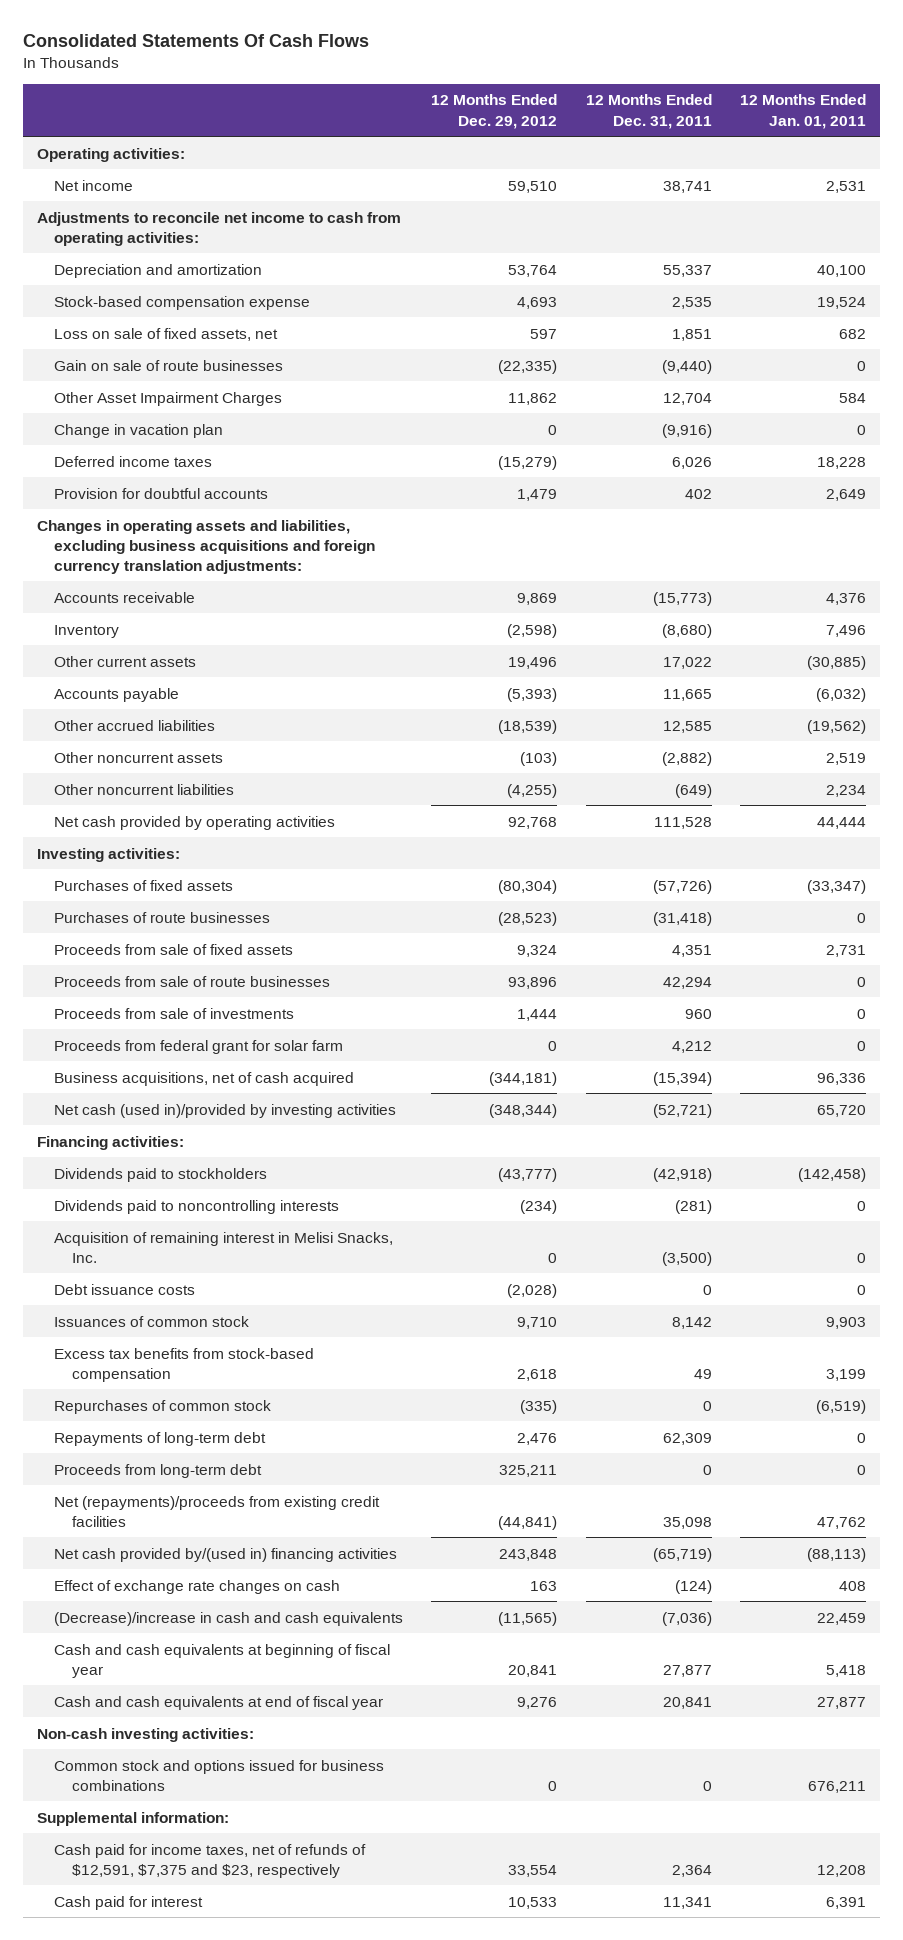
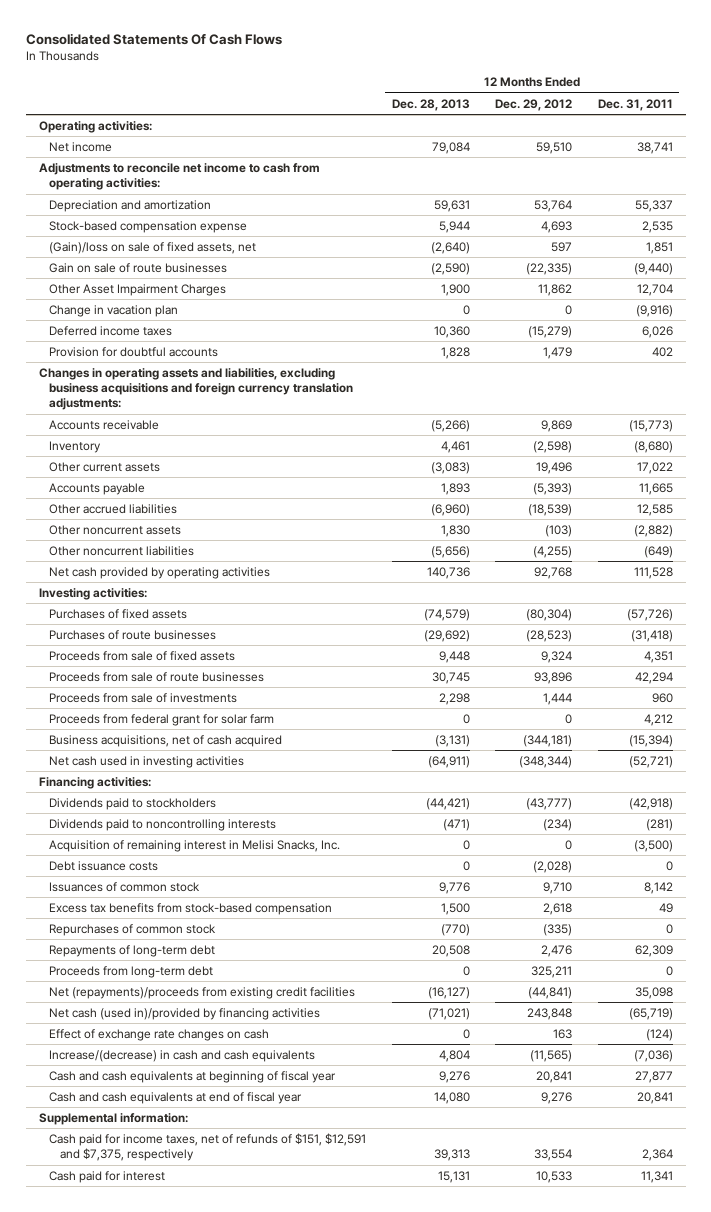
[739,94,866,129] 12 Months Ended Jan. 01, 2011 -> none
none -> [391,98,470,111] Dec. 28, 2013
[54,327,279,341] Loss on sale of fixed assets, net -> [49,241,257,254] (Gain)/loss on sale of fixed assets, net
[54,1103,397,1118] Net cash (used in)/provided by investing activities -> [49,755,245,768] Net cash used in investing activities
[54,1547,398,1562] Net cash provided by/(used in) financing activities -> [49,1007,321,1020] Net cash (used in)/provided by financing activities
[54,1611,404,1626] (Decrease)/increase in cash and cash equivalents -> [49,1049,316,1062] Increase/(decrease) in cash and cash equivalents
[36,1727,254,1742] Non-cash investing activities: -> none
[54,1759,385,1791] Common stock and options issued for business combinations -> none
[54,1843,367,1878] Cash paid for income taxes, net of refunds of $12,591, $7,375 and $23, respectively -> [49,1132,367,1162] Cash paid for income taxes, net of refunds of $151, $12,591 and $7,375, respectively

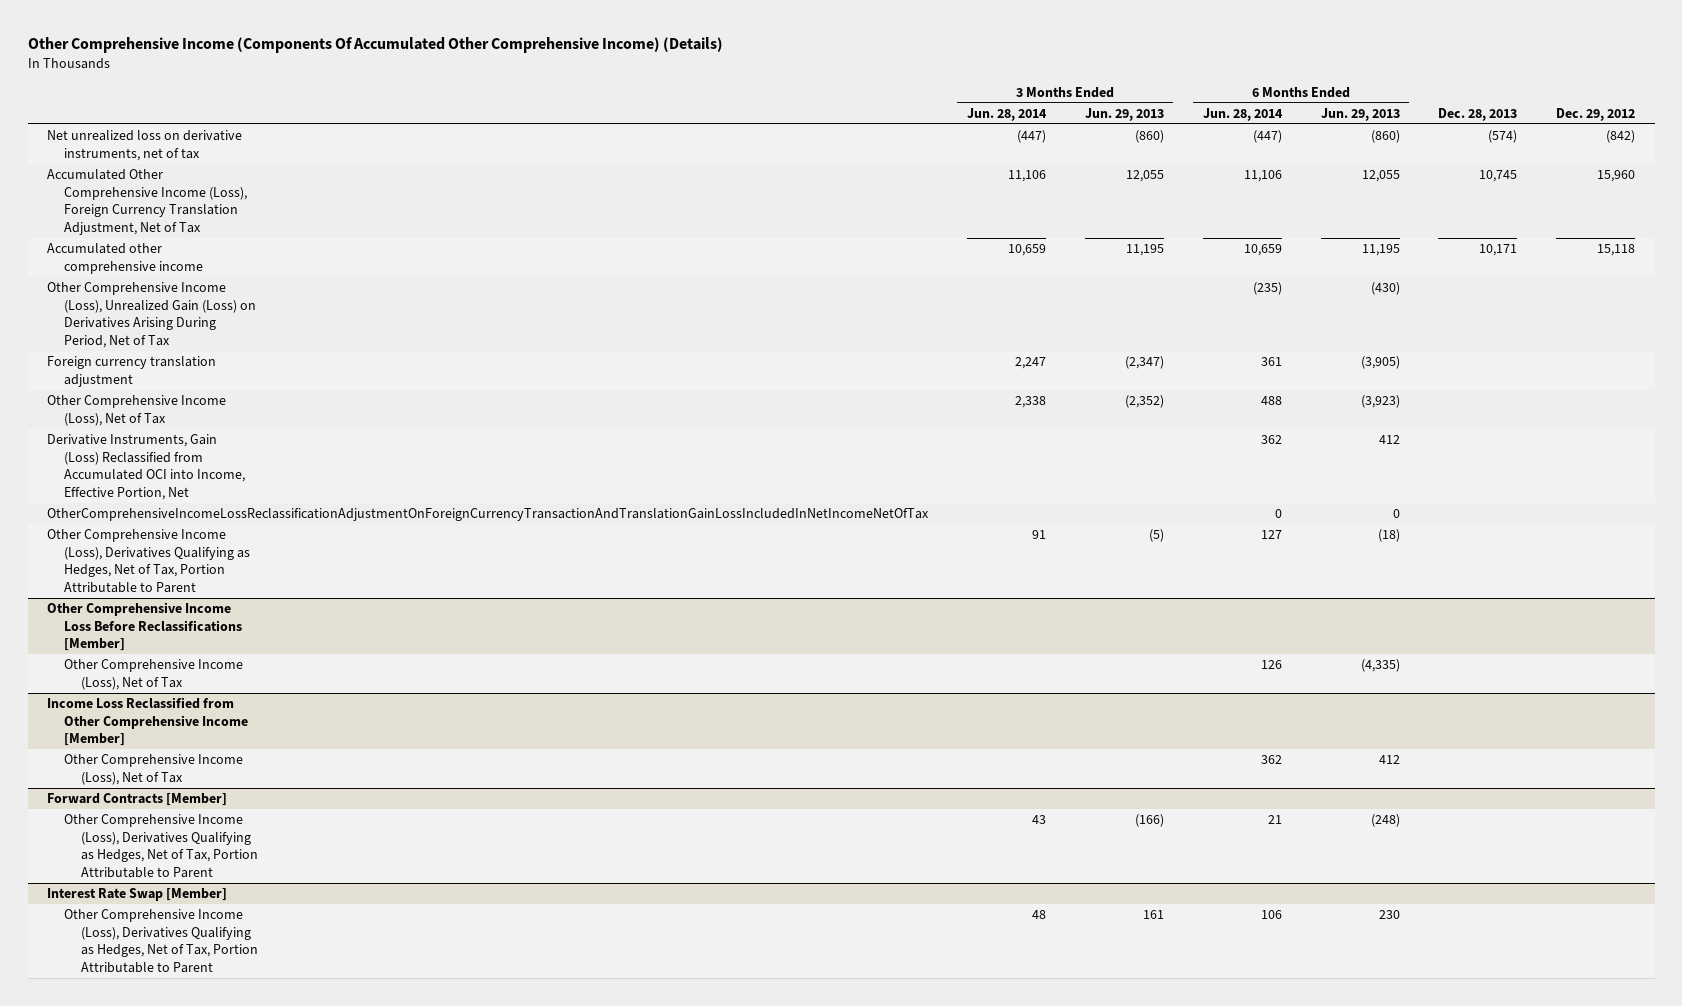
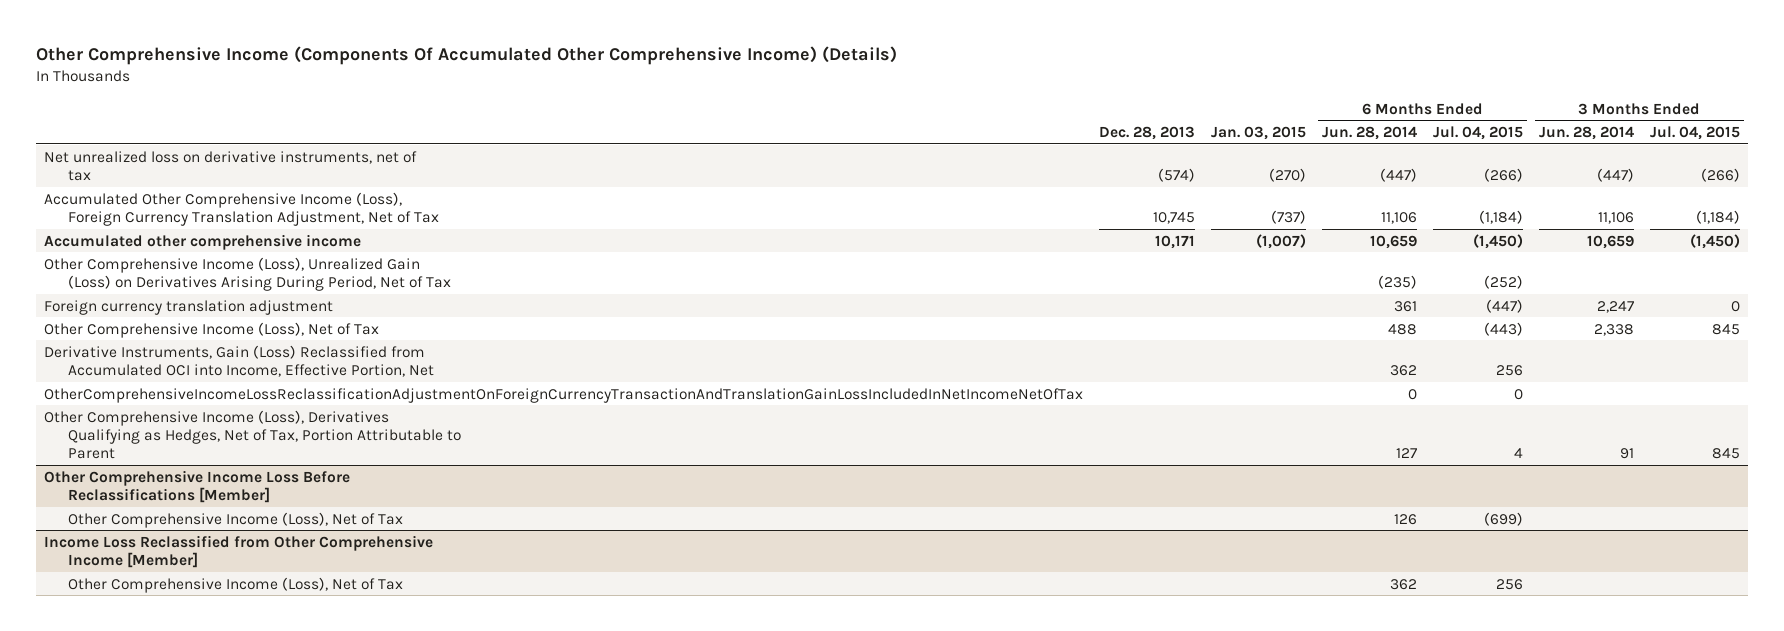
[1084,107,1164,121] Jun. 29, 2013 -> none
[1320,107,1400,121] Jun. 29, 2013 -> none
[1556,107,1636,121] Dec. 29, 2012 -> none
none -> [1211,126,1307,141] Jan. 03, 2015
none -> [1433,126,1524,141] Jul. 04, 2015
none -> [1649,126,1740,141] Jul. 04, 2015
[46,793,227,807] Forward Contracts [Member] -> none
[63,814,258,878] Other Comprehensive Income (Loss), Derivatives Qualifying as Hedges, Net of Tax, Portion Attributable to Parent -> none
[46,888,227,902] Interest Rate Swap [Member] -> none
[63,909,258,973] Other Comprehensive Income (Loss), Derivatives Qualifying as Hedges, Net of Tax, Portion Attributable to Parent -> none

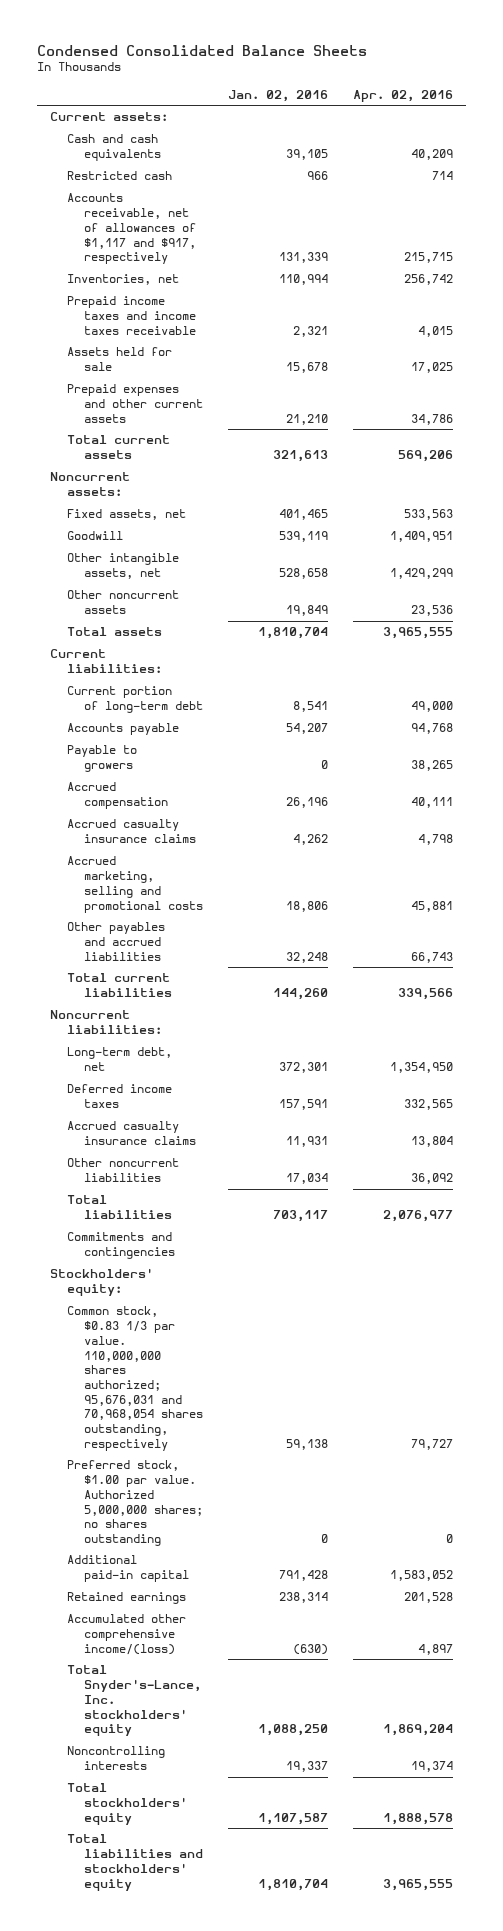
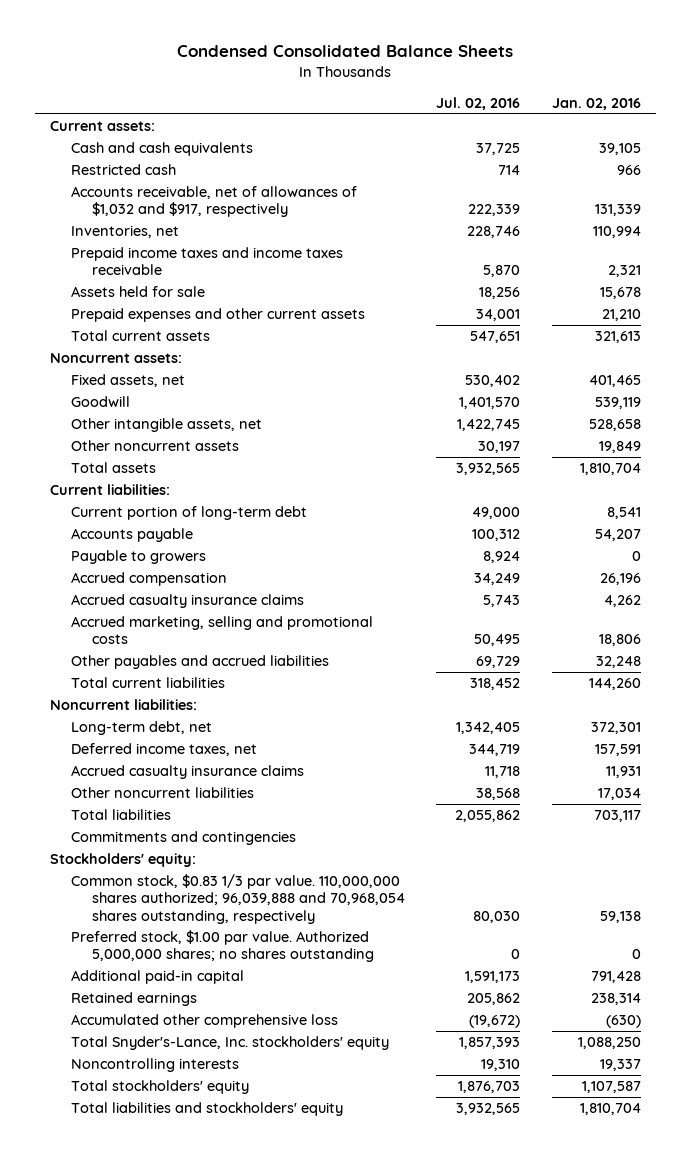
[353,89,454,102] Apr. 02, 2016 -> none
none -> [436,96,521,110] Jul. 02, 2016
[66,193,196,265] Accounts receivable, net of allowances of $1,117 and $917, respectively -> [71,186,358,218] Accounts receivable, net of allowances of $1,032 and $917, respectively
[66,1084,172,1109] Deferred income taxes -> [71,743,258,757] Deferred income taxes, net
[66,1306,203,1451] Common stock, $0.83 1/3 par value. 110,000,000 shares authorized; 95,676,031 and 70,968,054 shares outstanding, respectively -> [71,874,406,924] Common stock, $0.83 1/3 par value. 110,000,000 shares authorized; 96,039,888 and 70,968,054 shares outstanding, respectively
[66,1614,186,1655] Accumulated other comprehensive income/(loss) -> [71,1014,339,1029] Accumulated other comprehensive loss

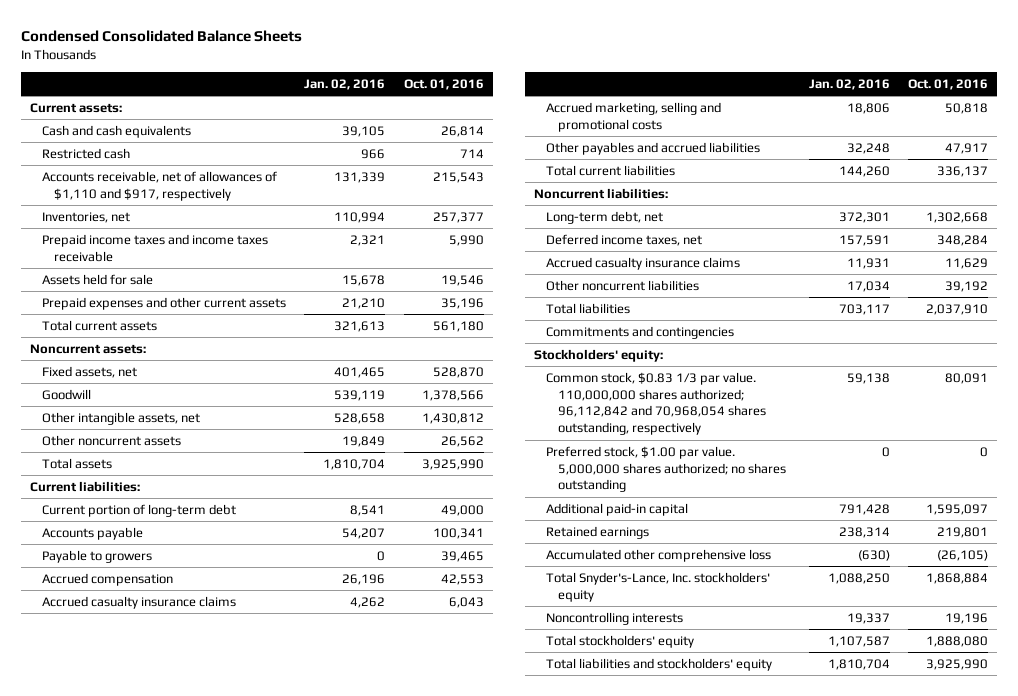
[436,96,521,110] Jul. 02, 2016 -> none
none -> [403,78,484,90] Oct. 01, 2016
[71,186,358,218] Accounts receivable, net of allowances of $1,032 and $917, respectively -> [42,170,278,201] Accounts receivable, net of allowances of $1,110 and $917, respectively
[71,874,406,924] Common stock, $0.83 1/3 par value. 110,000,000 shares authorized; 96,039,888 and 70,968,054 shares outstanding, respectively -> [546,371,767,436] Common stock, $0.83 1/3 par value. 110,000,000 shares authorized; 96,112,842 and 70,968,054 shares outstanding, respectively
[71,930,375,963] Preferred stock, $1.00 par value. Authorized 5,000,000 shares; no shares outstanding -> [546,445,787,493] Preferred stock, $1.00 par value. 5,000,000 shares authorized; no shares outstanding

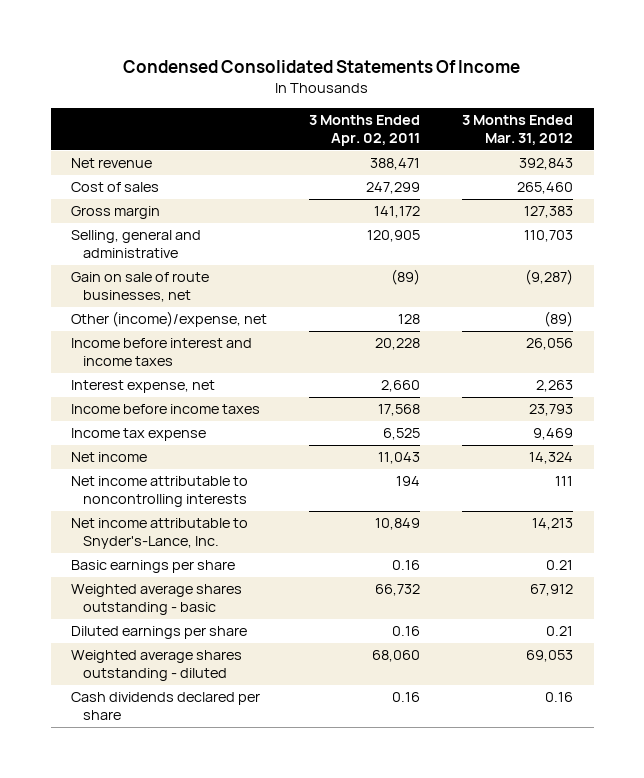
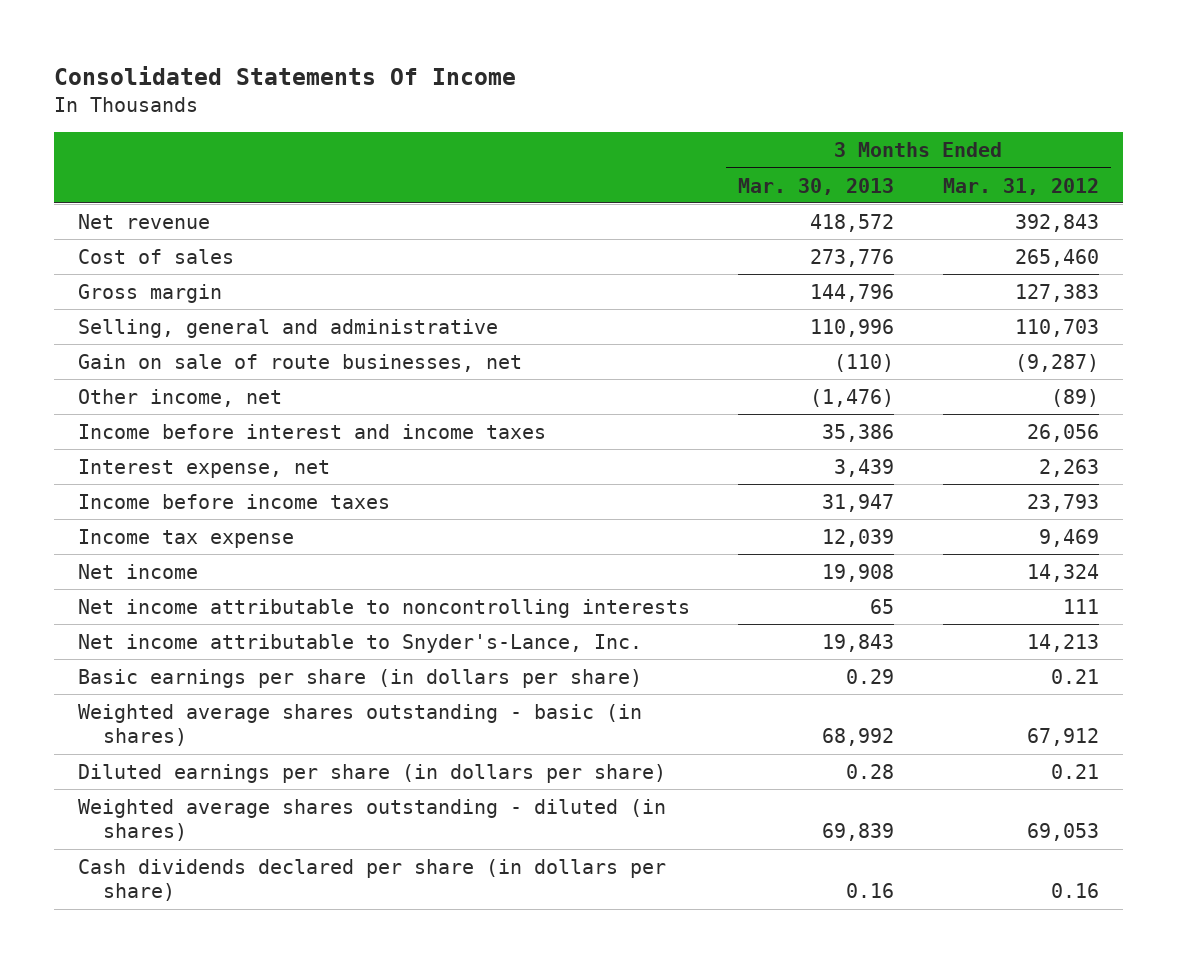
[123,60,521,74] Condensed Consolidated Statements Of Income -> [53,66,516,86] Consolidated Statements Of Income
[309,115,421,147] 3 Months Ended Apr. 02, 2011 -> none
none -> [738,177,895,195] Mar. 30, 2013
[71,311,268,328] Other (income)/expense, net -> [78,388,283,407] Other income, net
[71,560,236,574] Basic earnings per share -> [78,668,643,688] Basic earnings per share (in dollars per share)
[71,584,243,616] Weighted average shares outstanding - basic -> [78,703,643,747] Weighted average shares outstanding - basic (in shares)
[71,626,248,640] Diluted earnings per share -> [78,763,667,783] Diluted earnings per share (in dollars per share)
[71,650,243,682] Weighted average shares outstanding - diluted -> [78,798,667,842] Weighted average shares outstanding - diluted (in shares)
[71,692,261,721] Cash dividends declared per share -> [78,858,667,902] Cash dividends declared per share (in dollars per share)

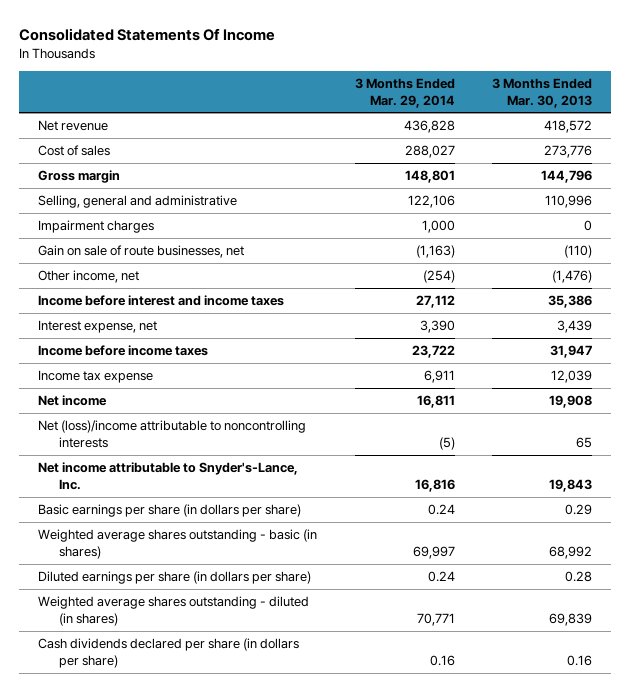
[942,177,1099,195] Mar. 31, 2012 -> none
none -> [354,78,455,108] 3 Months Ended Mar. 29, 2014
none -> [38,220,155,234] Impairment charges
[78,598,691,618] Net income attributable to noncontrolling interests -> [38,420,307,448] Net (loss)/income attributable to noncontrolling interests

